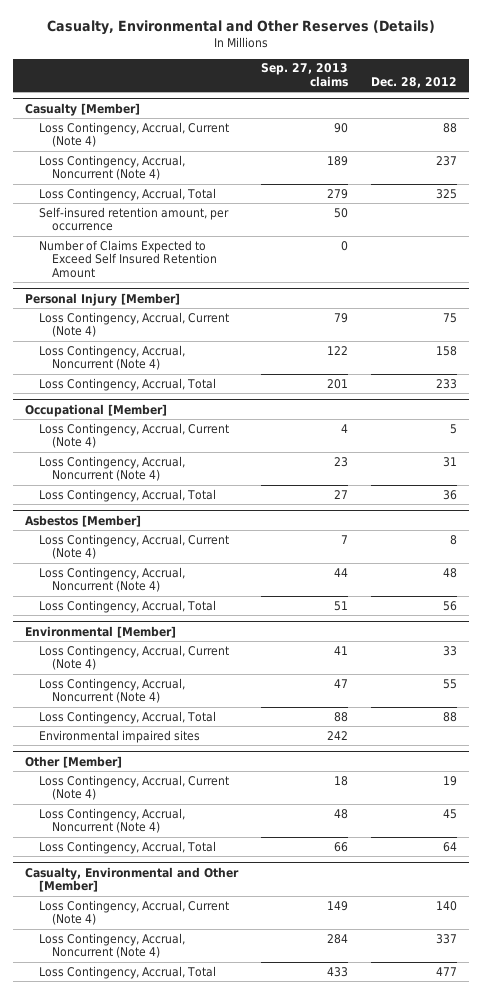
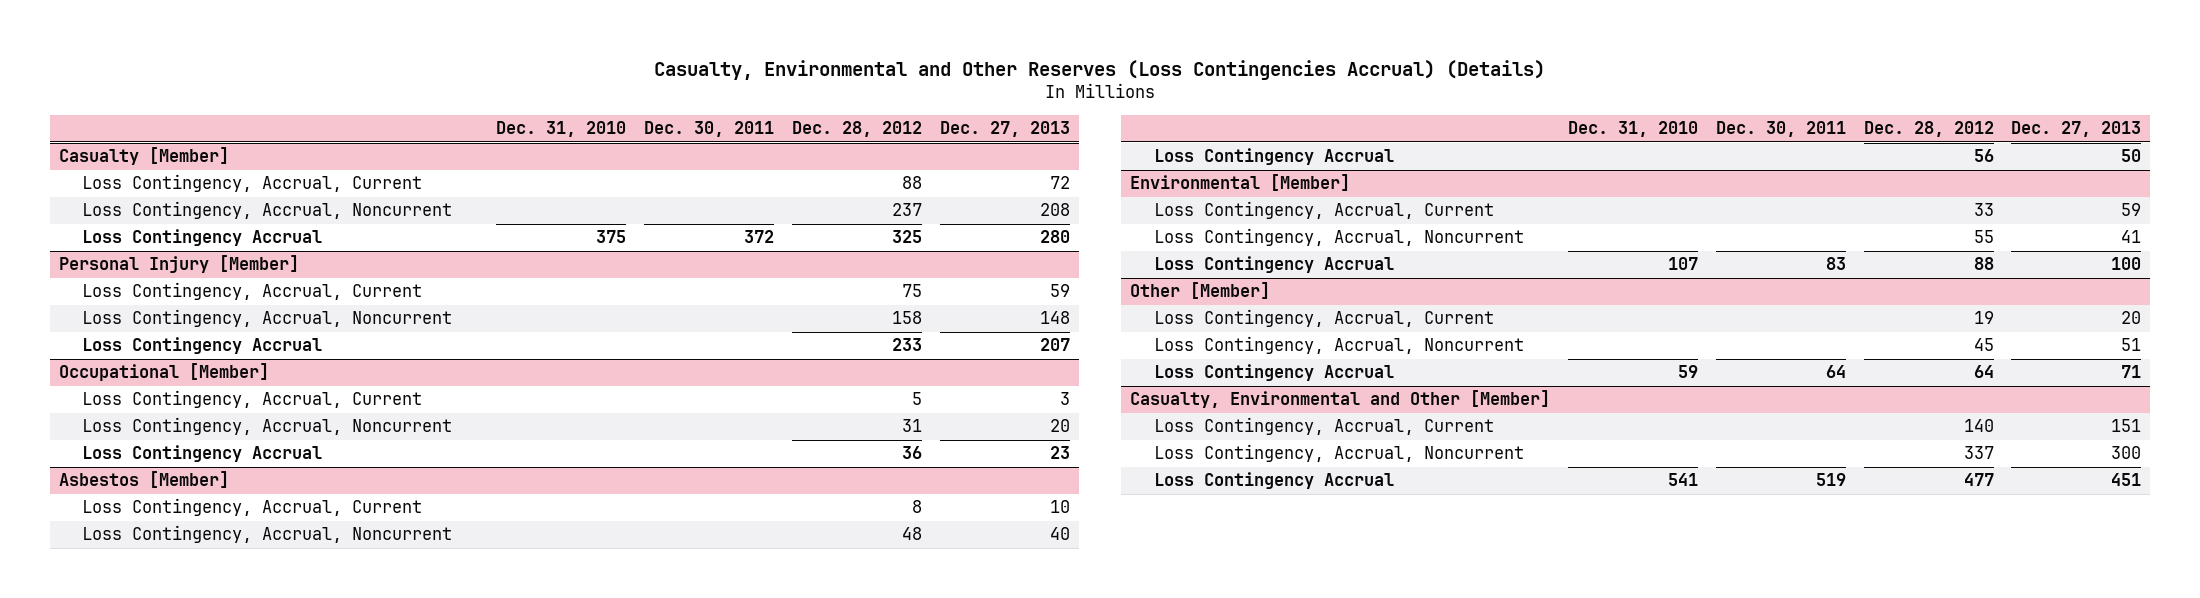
[47,20,436,36] Casualty, Environmental and Other Reserves (Details) -> [653,59,1545,80] Casualty, Environmental and Other Reserves (Loss Contingencies Accrual) (Details)
[261,63,349,88] Sep. 27, 2013 claims -> none
none -> [496,121,627,138] Dec. 31, 2010
none -> [644,121,775,138] Dec. 30, 2011
none -> [940,121,1071,138] Dec. 27, 2013
[38,206,229,232] Self-insured retention amount, per occurrence -> none
[38,239,218,279] Number of Claims Expected to Exceed Self Insured Retention Amount -> none
[38,121,229,148] Loss Contingency, Accrual, Current (Note 4) -> [82,174,423,193] Loss Contingency, Accrual, Current
[38,154,185,181] Loss Contingency, Accrual, Noncurrent (Note 4) -> [82,201,453,220] Loss Contingency, Accrual, Noncurrent
[38,187,216,201] Loss Contingency, Accrual, Total -> [82,229,323,247] Loss Contingency Accrual
[38,311,229,338] Loss Contingency, Accrual, Current (Note 4) -> [82,282,423,301] Loss Contingency, Accrual, Current
[38,344,185,371] Loss Contingency, Accrual, Noncurrent (Note 4) -> [82,309,453,328] Loss Contingency, Accrual, Noncurrent
[38,377,216,391] Loss Contingency, Accrual, Total -> [82,337,323,355] Loss Contingency Accrual
[38,422,229,449] Loss Contingency, Accrual, Current (Note 4) -> [82,390,423,409] Loss Contingency, Accrual, Current
[38,455,185,482] Loss Contingency, Accrual, Noncurrent (Note 4) -> [82,417,453,436] Loss Contingency, Accrual, Noncurrent
[38,488,216,502] Loss Contingency, Accrual, Total -> [82,445,323,463] Loss Contingency Accrual
[38,533,229,560] Loss Contingency, Accrual, Current (Note 4) -> [82,498,423,517] Loss Contingency, Accrual, Current
[38,566,185,593] Loss Contingency, Accrual, Noncurrent (Note 4) -> [82,525,453,544] Loss Contingency, Accrual, Noncurrent
[38,599,216,613] Loss Contingency, Accrual, Total -> [1153,148,1394,166] Loss Contingency Accrual
[38,729,200,743] Environmental impaired sites -> none
[38,644,229,671] Loss Contingency, Accrual, Current (Note 4) -> [1153,201,1494,220] Loss Contingency, Accrual, Current
[38,677,185,704] Loss Contingency, Accrual, Noncurrent (Note 4) -> [1153,228,1524,247] Loss Contingency, Accrual, Noncurrent
[38,710,216,724] Loss Contingency, Accrual, Total -> [1153,256,1394,274] Loss Contingency Accrual
[38,774,229,801] Loss Contingency, Accrual, Current (Note 4) -> [1153,309,1494,328] Loss Contingency, Accrual, Current
[38,807,185,834] Loss Contingency, Accrual, Noncurrent (Note 4) -> [1153,336,1524,355] Loss Contingency, Accrual, Noncurrent
[38,840,216,854] Loss Contingency, Accrual, Total -> [1153,364,1394,382] Loss Contingency Accrual
[38,899,229,926] Loss Contingency, Accrual, Current (Note 4) -> [1153,417,1494,436] Loss Contingency, Accrual, Current
[38,932,185,959] Loss Contingency, Accrual, Noncurrent (Note 4) -> [1153,444,1524,463] Loss Contingency, Accrual, Noncurrent
[38,965,216,979] Loss Contingency, Accrual, Total -> [1153,472,1394,490] Loss Contingency Accrual

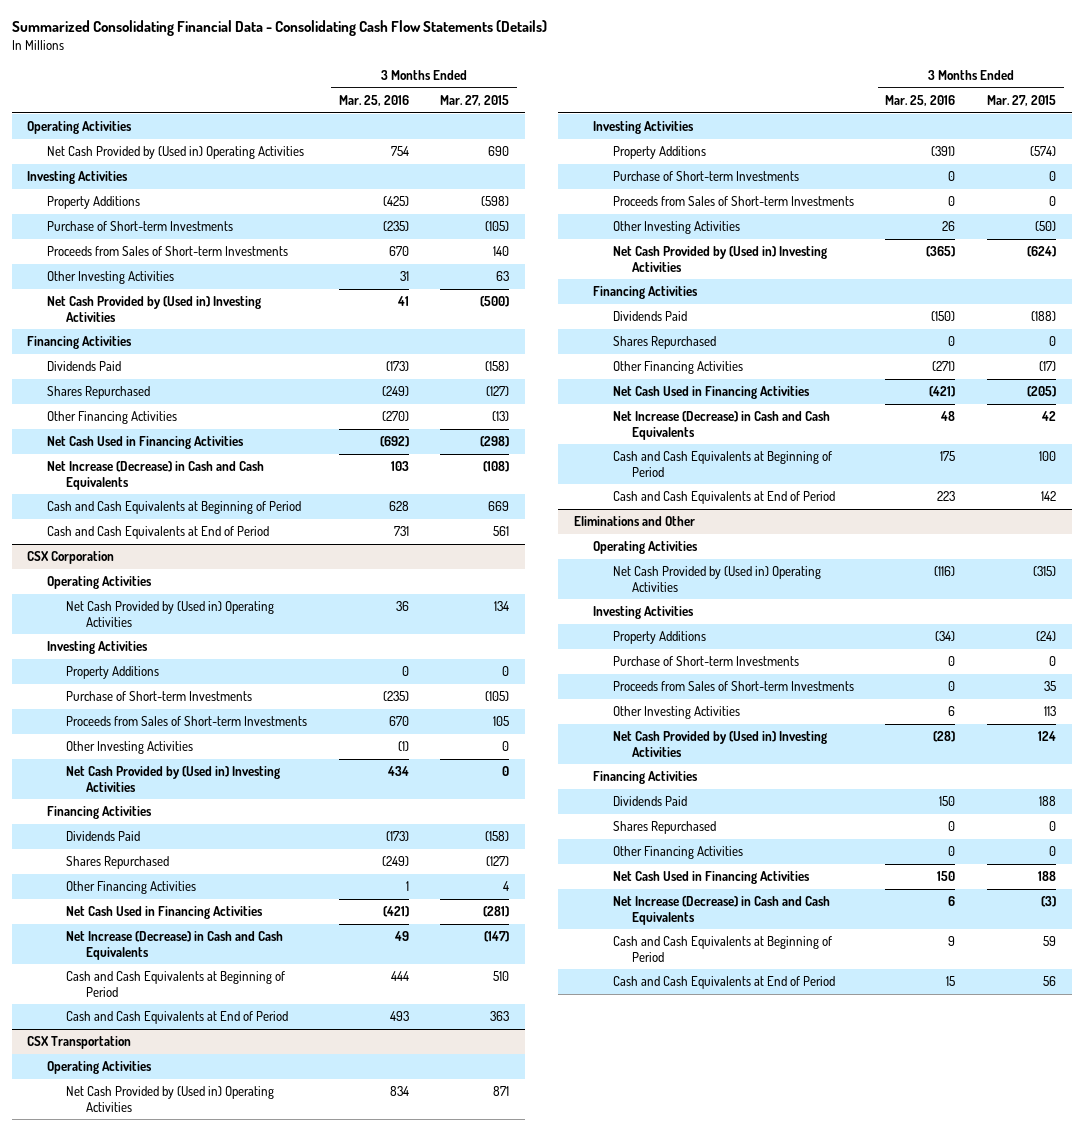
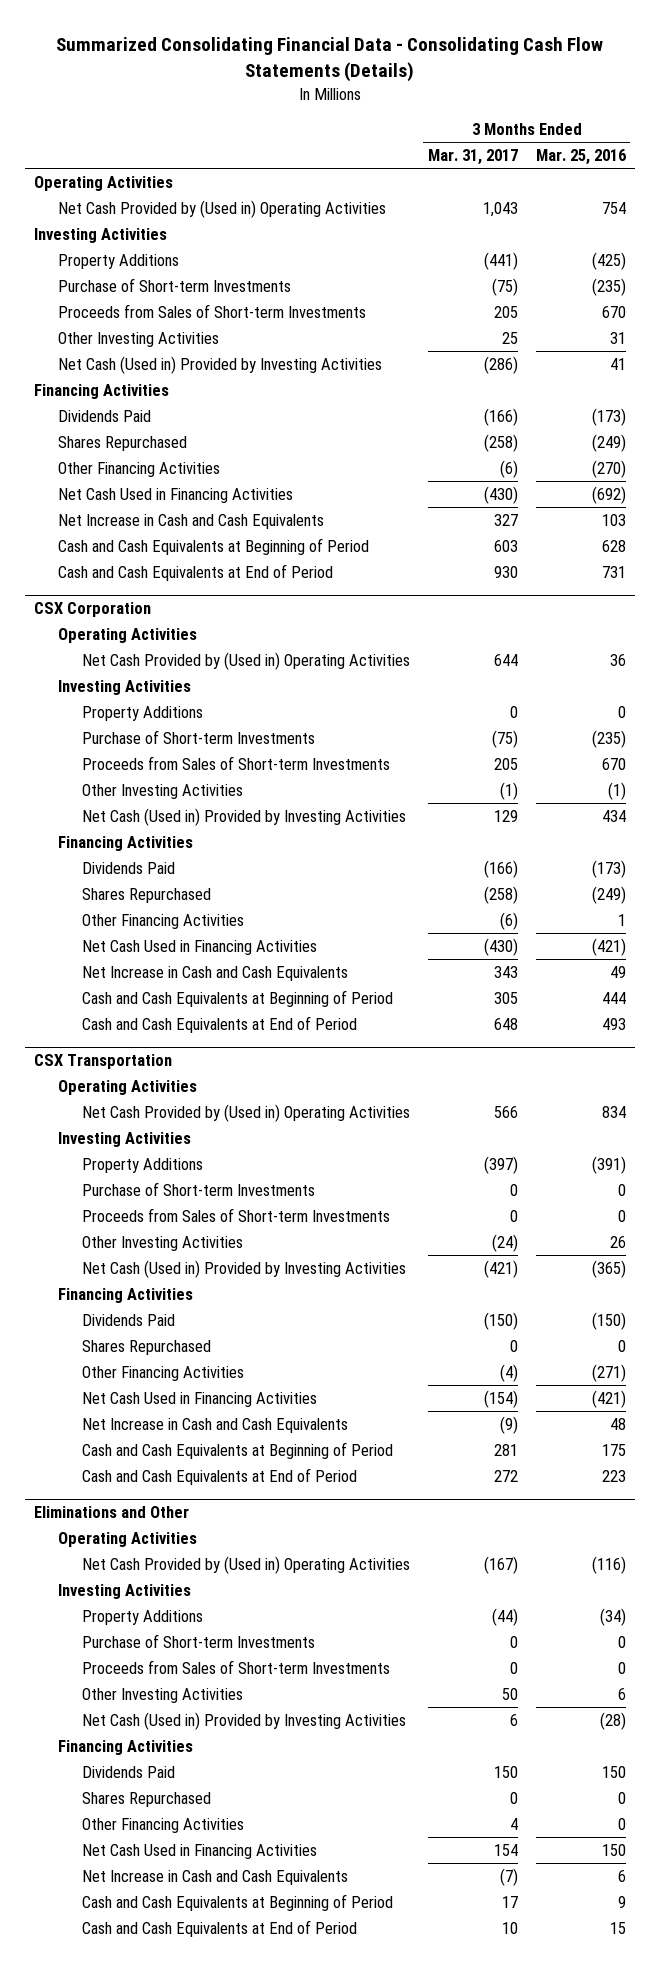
[440,95,510,107] Mar. 27, 2015 -> none
none -> [427,149,518,166] Mar. 31, 2017
[46,296,261,322] Net Cash Provided by (Used in) Investing Activities -> [58,355,383,374] Net Cash (Used in) Provided by Investing Activities
[46,461,264,490] Net Increase (Decrease) in Cash and Cash Equivalents -> [58,513,325,529] Net Increase in Cash and Cash Equivalents
[66,766,281,792] Net Cash Provided by (Used in) Investing Activities -> [81,807,406,826] Net Cash (Used in) Provided by Investing Activities
[66,931,284,960] Net Increase (Decrease) in Cash and Cash Equivalents -> [81,965,348,981] Net Increase in Cash and Cash Equivalents
[612,246,827,272] Net Cash Provided by (Used in) Investing Activities -> [81,1259,406,1278] Net Cash (Used in) Provided by Investing Activities
[612,411,830,440] Net Increase (Decrease) in Cash and Cash Equivalents -> [81,1417,348,1433] Net Increase in Cash and Cash Equivalents
[612,731,827,757] Net Cash Provided by (Used in) Investing Activities -> [81,1711,406,1730] Net Cash (Used in) Provided by Investing Activities
[612,896,830,925] Net Increase (Decrease) in Cash and Cash Equivalents -> [81,1869,348,1885] Net Increase in Cash and Cash Equivalents

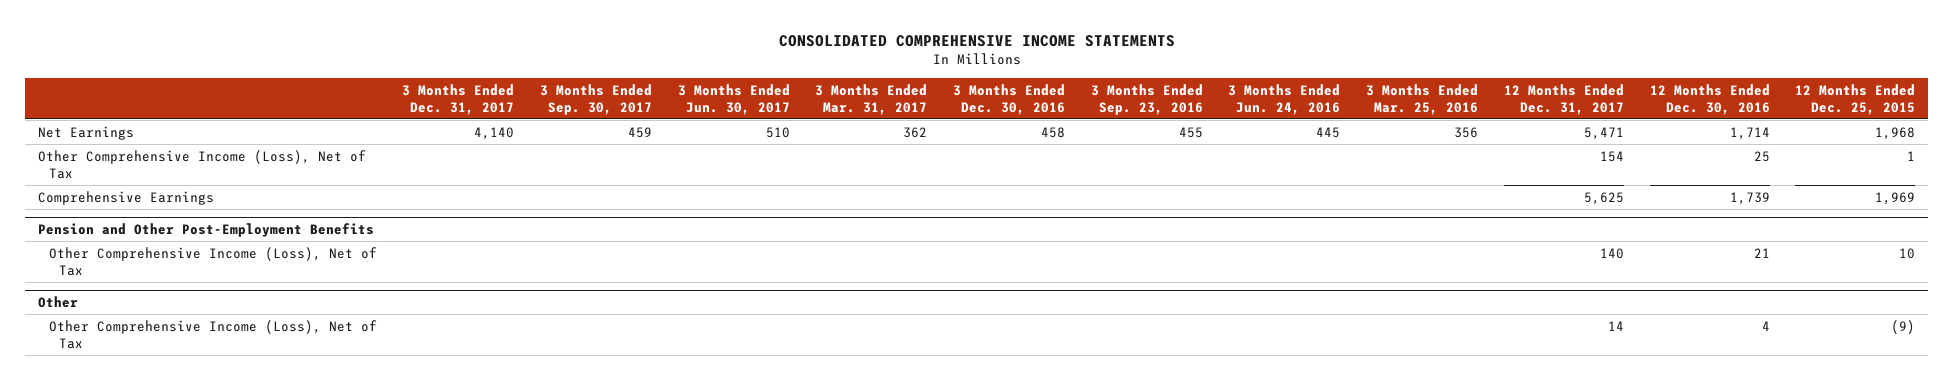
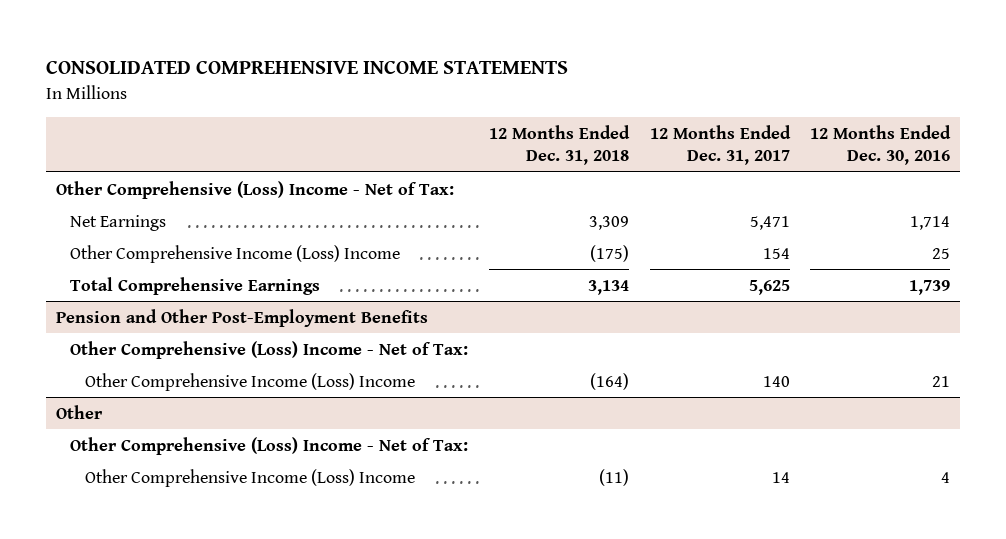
[402,83,515,115] 3 Months Ended Dec. 31, 2017 -> none
[539,83,652,115] 3 Months Ended Sep. 30, 2017 -> none
[677,83,790,115] 3 Months Ended Jun. 30, 2017 -> none
[815,83,928,115] 3 Months Ended Mar. 31, 2017 -> none
[953,83,1066,115] 3 Months Ended Dec. 30, 2016 -> none
[1090,83,1203,115] 3 Months Ended Sep. 23, 2016 -> none
[1228,83,1341,115] 3 Months Ended Jun. 24, 2016 -> none
[1366,83,1479,115] 3 Months Ended Mar. 25, 2016 -> none
[1795,83,1916,115] 12 Months Ended Dec. 25, 2015 -> none
none -> [488,124,630,166] 12 Months Ended Dec. 31, 2018
none -> [56,180,455,199] Other Comprehensive (Loss) Income - Net of Tax:
[37,149,366,179] Other Comprehensive Income (Loss), Net of Tax -> [70,244,401,263] Other Comprehensive Income (Loss) Income
[37,190,214,205] Comprehensive Earnings -> [70,276,321,295] Total Comprehensive Earnings
none -> [70,340,469,359] Other Comprehensive (Loss) Income - Net of Tax:
[48,246,377,276] Other Comprehensive Income (Loss), Net of Tax -> [84,372,415,391] Other Comprehensive Income (Loss) Income
none -> [70,436,469,455] Other Comprehensive (Loss) Income - Net of Tax:
[48,319,377,349] Other Comprehensive Income (Loss), Net of Tax -> [84,468,415,487] Other Comprehensive Income (Loss) Income

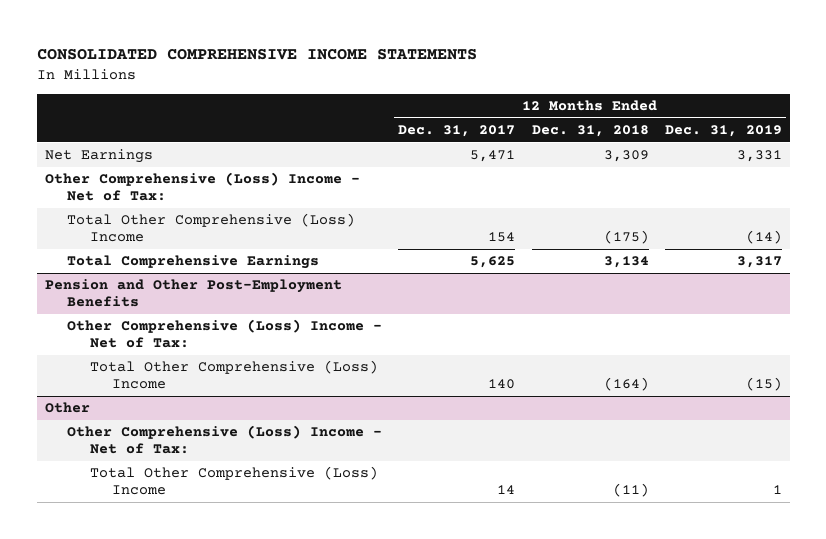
[810,124,952,166] 12 Months Ended Dec. 30, 2016 -> none
none -> [664,125,782,138] Dec. 31, 2019
[56,180,455,199] Other Comprehensive (Loss) Income - Net of Tax: -> [44,172,360,202] Other Comprehensive (Loss) Income - Net of Tax:
[70,244,401,263] Other Comprehensive Income (Loss) Income -> [67,213,356,243] Total Other Comprehensive (Loss) Income
[84,372,415,391] Other Comprehensive Income (Loss) Income -> [89,360,378,390] Total Other Comprehensive (Loss) Income
[84,468,415,487] Other Comprehensive Income (Loss) Income -> [89,466,378,496] Total Other Comprehensive (Loss) Income

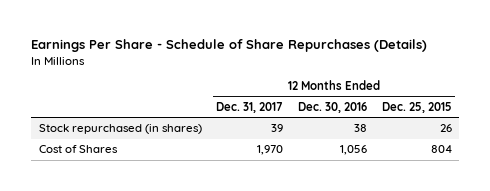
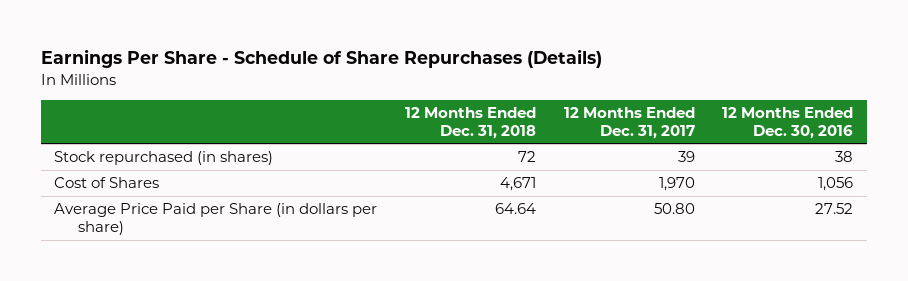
[381,102,452,114] Dec. 25, 2015 -> none
none -> [405,106,537,139] 12 Months Ended Dec. 31, 2018
none -> [54,203,378,235] Average Price Paid per Share (in dollars per share)

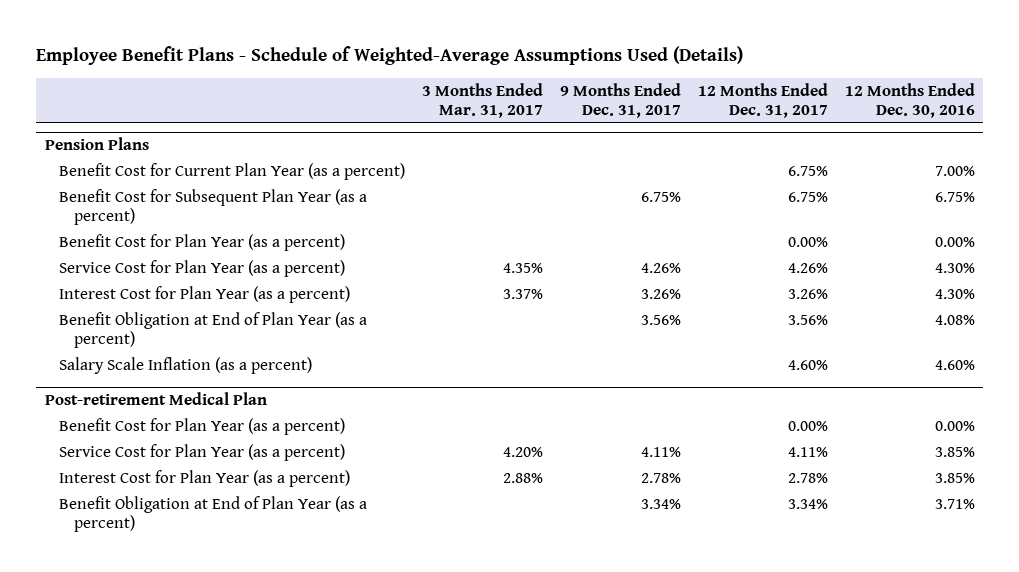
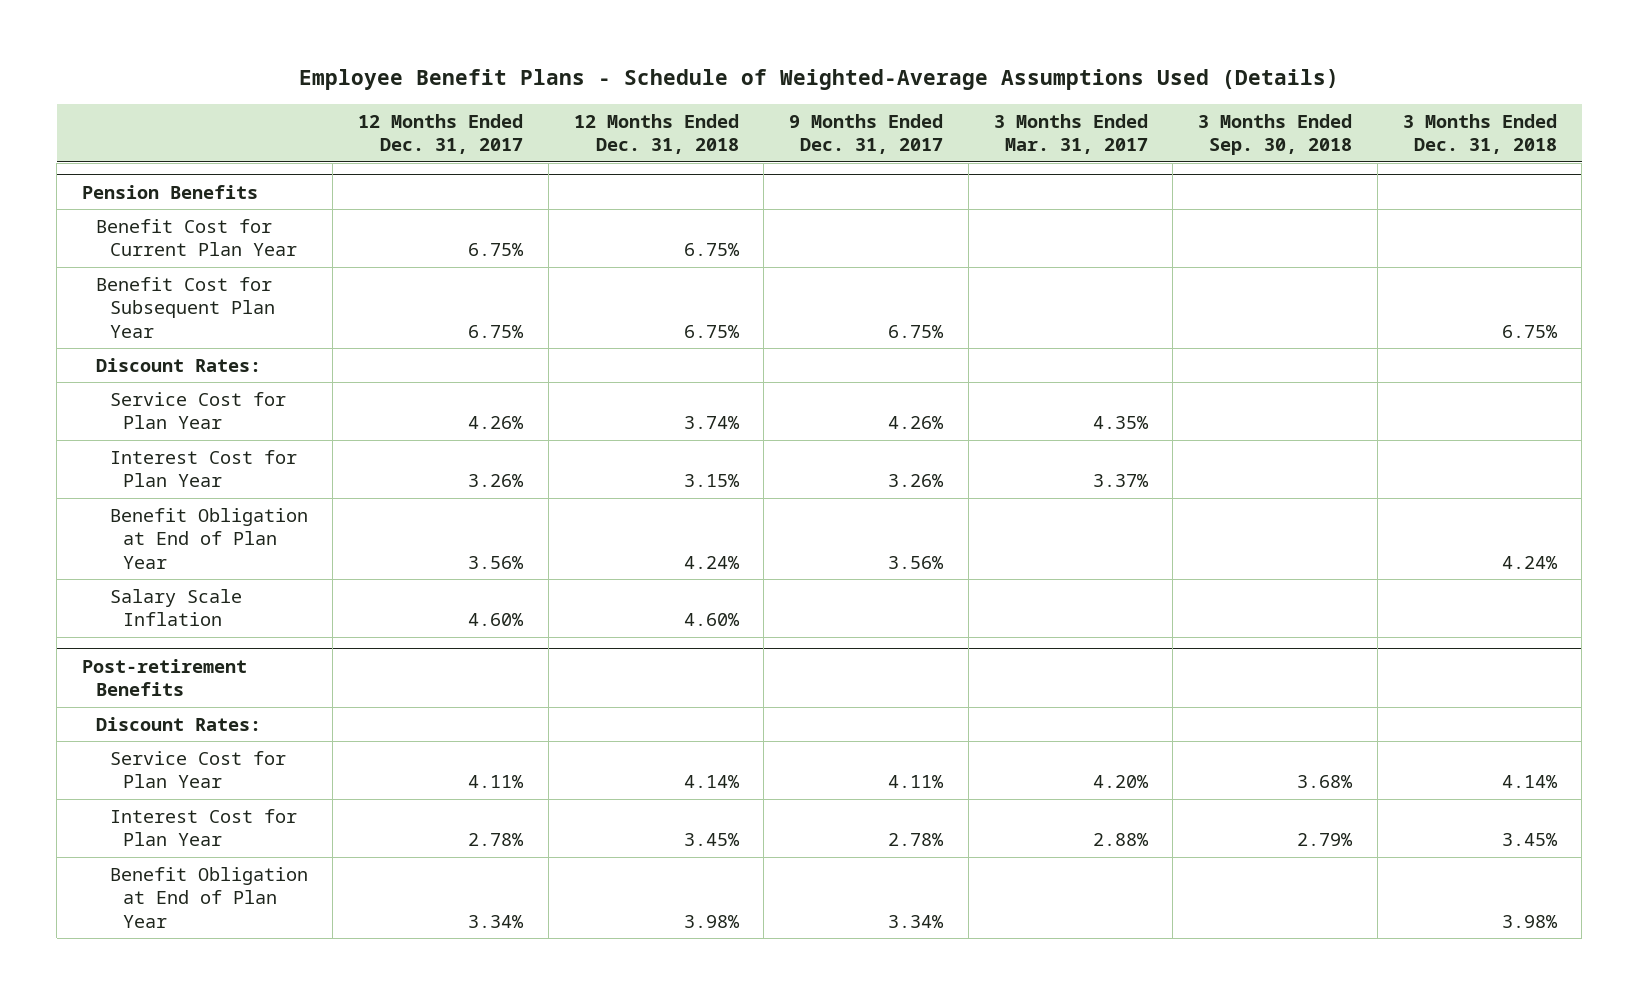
[844,82,975,118] 12 Months Ended Dec. 30, 2016 -> none
none -> [573,113,739,155] 12 Months Ended Dec. 31, 2018
none -> [1198,113,1353,156] 3 Months Ended Sep. 30, 2018
none -> [1402,113,1557,155] 3 Months Ended Dec. 31, 2018
[59,233,346,251] Benefit Cost for Plan Year (as a percent) -> none
[59,417,346,435] Benefit Cost for Plan Year (as a percent) -> none
[44,137,149,151] Pension Plans -> [81,184,258,199] Pension Benefits
[59,162,406,180] Benefit Cost for Current Plan Year (as a percent) -> [95,218,297,257] Benefit Cost for Current Plan Year
[59,188,368,226] Benefit Cost for Subsequent Plan Year (as a percent) -> [95,276,275,338] Benefit Cost for Subsequent Plan Year
none -> [95,357,261,372] Discount Rates:
[59,259,346,277] Service Cost for Plan Year (as a percent) -> [109,391,286,430] Service Cost for Plan Year
[59,285,351,303] Interest Cost for Plan Year (as a percent) -> [109,449,297,488] Interest Cost for Plan Year
[59,311,368,349] Benefit Obligation at End of Plan Year (as a percent) -> [109,507,308,569] Benefit Obligation at End of Plan Year
[59,356,313,374] Salary Scale Inflation (as a percent) -> [109,588,242,627] Salary Scale Inflation
[44,392,267,406] Post-retirement Medical Plan -> [81,658,247,697] Post-retirement Benefits
none -> [95,716,261,731] Discount Rates:
[59,443,346,461] Service Cost for Plan Year (as a percent) -> [109,750,286,789] Service Cost for Plan Year
[59,469,351,487] Interest Cost for Plan Year (as a percent) -> [109,808,297,847] Interest Cost for Plan Year
[59,495,368,533] Benefit Obligation at End of Plan Year (as a percent) -> [109,866,308,928] Benefit Obligation at End of Plan Year

